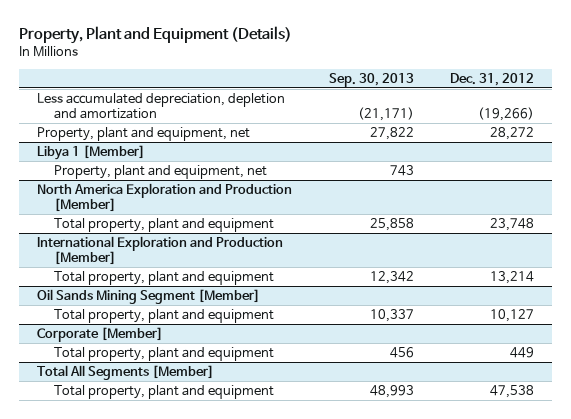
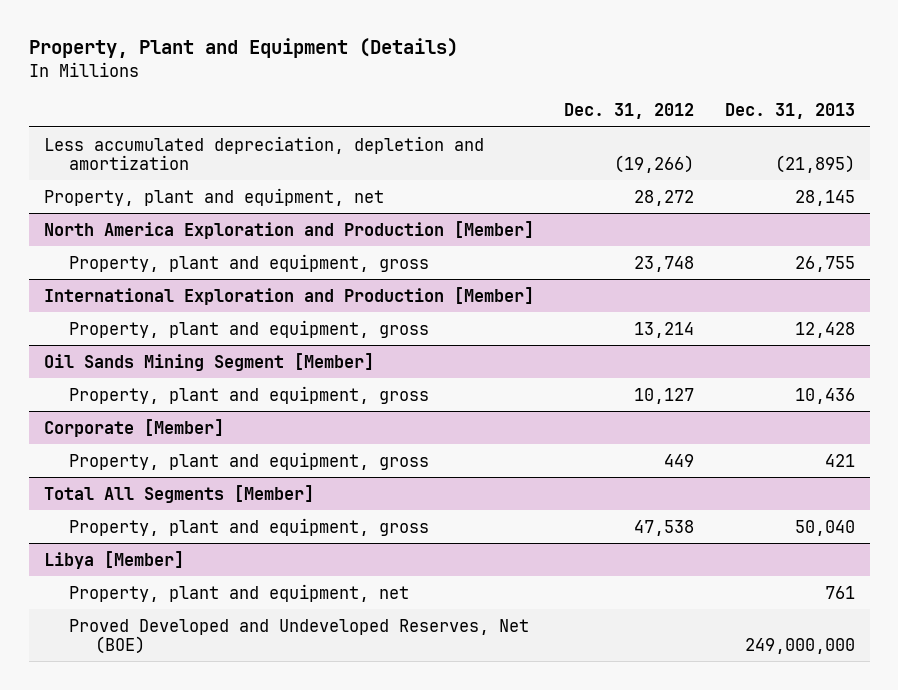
[328,72,414,87] Sep. 30, 2013 -> none
none -> [724,103,855,120] Dec. 31, 2013
[37,145,146,161] Libya 1 [Member] -> none
[54,165,268,180] Property, plant and equipment, net -> none
[54,218,275,233] Total property, plant and equipment -> [69,253,430,272] Property, plant and equipment, gross
[54,271,275,286] Total property, plant and equipment -> [69,319,430,338] Property, plant and equipment, gross
[54,309,275,324] Total property, plant and equipment -> [69,385,430,404] Property, plant and equipment, gross
[54,347,275,362] Total property, plant and equipment -> [69,451,430,470] Property, plant and equipment, gross
[54,385,275,400] Total property, plant and equipment -> [69,517,430,536] Property, plant and equipment, gross
none -> [43,550,184,569] Libya [Member]
none -> [69,583,410,602] Property, plant and equipment, net
none -> [69,618,530,655] Proved Developed and Undeveloped Reserves, Net (BOE)

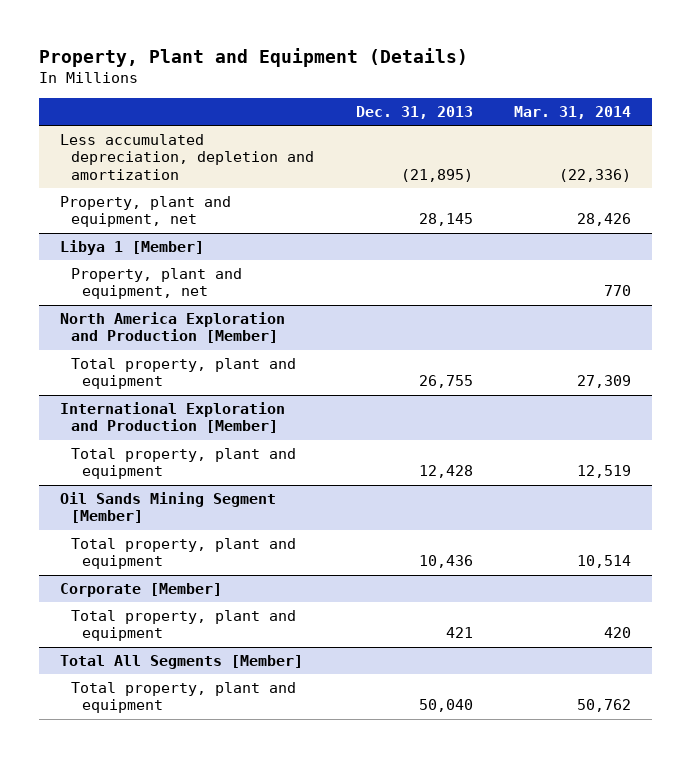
[564,103,695,120] Dec. 31, 2012 -> none
none -> [514,105,632,119] Mar. 31, 2014
none -> [60,240,205,256] Libya 1 [Member]
none -> [70,268,242,300] Property, plant and equipment, net
[69,253,430,272] Property, plant and equipment, gross -> [70,358,296,390] Total property, plant and equipment
[69,319,430,338] Property, plant and equipment, gross -> [70,448,296,480] Total property, plant and equipment
[69,385,430,404] Property, plant and equipment, gross -> [70,538,296,570] Total property, plant and equipment
[69,451,430,470] Property, plant and equipment, gross -> [70,610,296,642] Total property, plant and equipment
[43,550,184,569] Libya [Member] -> none
[69,583,410,602] Property, plant and equipment, net -> none
[69,618,530,655] Proved Developed and Undeveloped Reserves, Net (BOE) -> none
[69,517,430,536] Property, plant and equipment, gross -> [70,682,296,714] Total property, plant and equipment

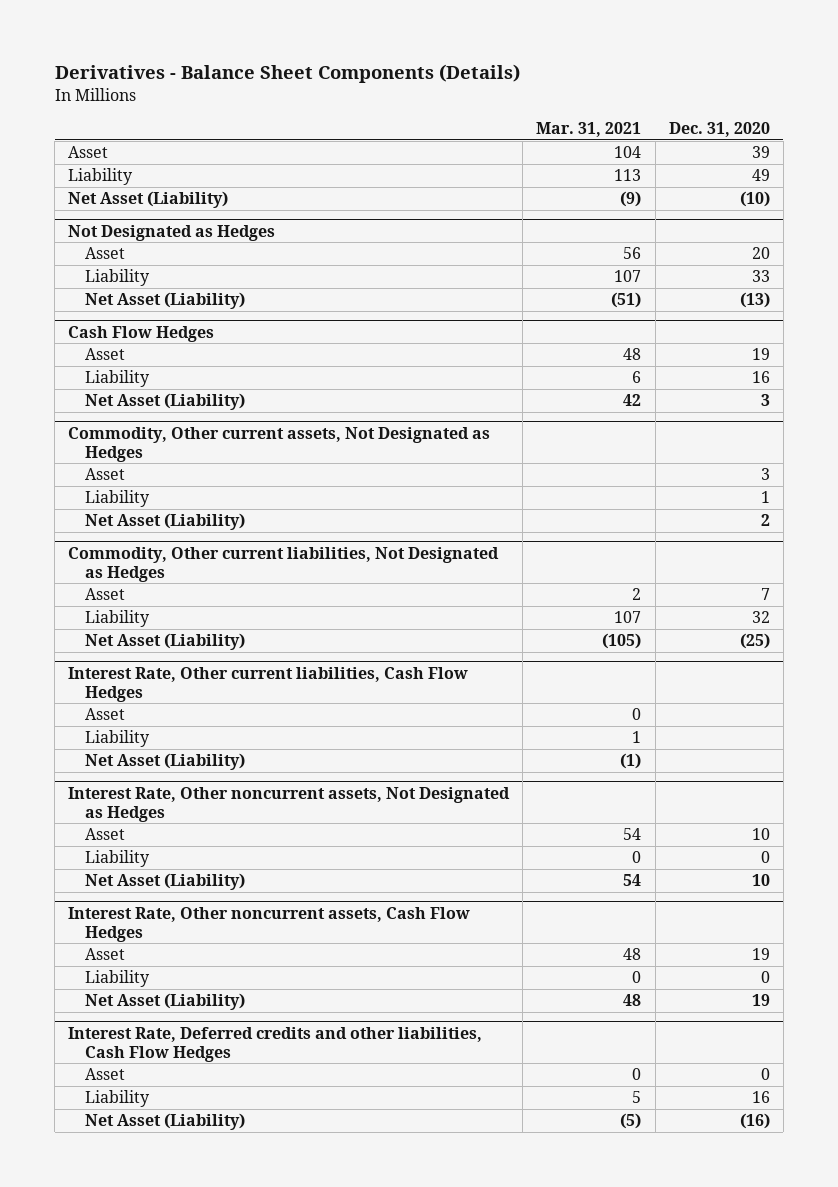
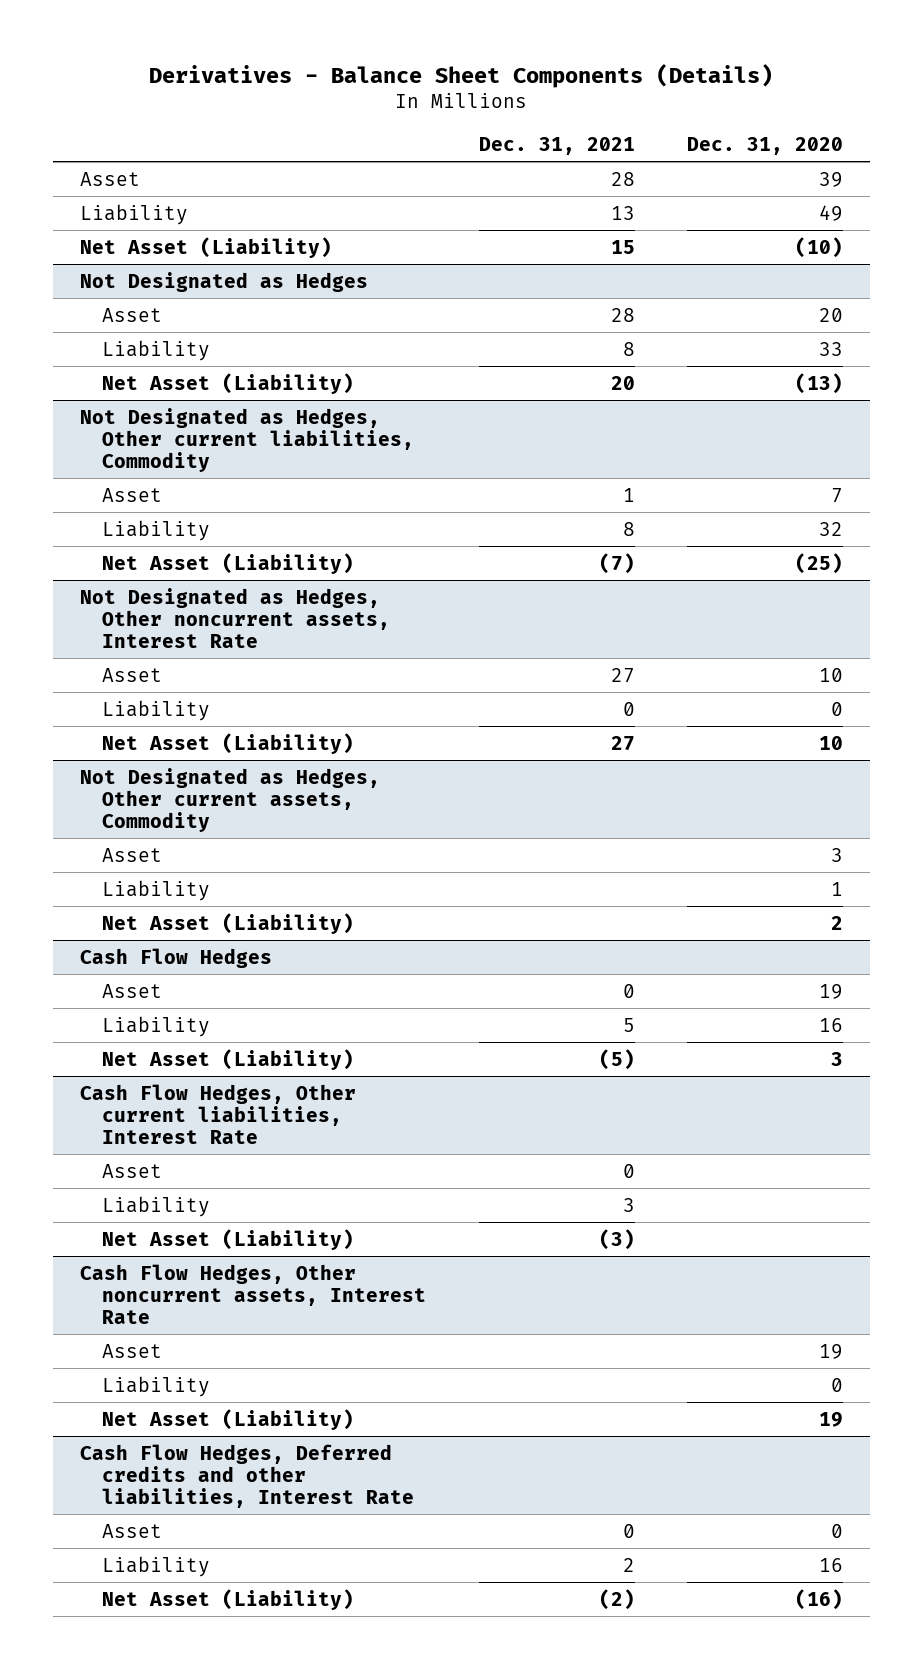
[536,121,642,137] Mar. 31, 2021 -> none
none -> [478,136,635,155] Dec. 31, 2021
none -> [79,407,415,472] Not Designated as Hedges, Other current liabilities, Commodity
none -> [102,487,163,502] Asset
none -> [102,519,211,541] Liability
none -> [102,552,355,574] Net Asset (Liability)
none -> [79,587,391,648] Not Designated as Hedges, Other noncurrent assets, Interest Rate
none -> [102,667,163,682] Asset
none -> [102,699,211,721] Liability
none -> [102,732,355,754] Net Asset (Liability)
none -> [79,767,380,832] Not Designated as Hedges, Other current assets, Commodity
none -> [102,847,163,862] Asset
none -> [102,879,211,901] Liability
none -> [102,912,355,934] Net Asset (Liability)
[68,426,491,462] Commodity, Other current assets, Not Designated as Hedges -> none
[85,468,126,481] Asset -> none
[85,490,151,508] Liability -> none
[85,513,246,531] Net Asset (Liability) -> none
[68,546,500,582] Commodity, Other current liabilities, Not Designated as Hedges -> none
[85,588,126,601] Asset -> none
[85,610,151,628] Liability -> none
[85,633,246,651] Net Asset (Liability) -> none
[68,666,469,702] Interest Rate, Other current liabilities, Cash Flow Hedges -> [79,1083,356,1144] Cash Flow Hedges, Other current liabilities, Interest Rate
[68,786,511,822] Interest Rate, Other noncurrent assets, Not Designated as Hedges -> none
[85,828,126,841] Asset -> none
[85,850,151,868] Liability -> none
[85,873,246,891] Net Asset (Liability) -> none
[68,906,471,942] Interest Rate, Other noncurrent assets, Cash Flow Hedges -> [79,1263,427,1324] Cash Flow Hedges, Other noncurrent assets, Interest Rate
[68,1026,483,1062] Interest Rate, Deferred credits and other liabilities, Cash Flow Hedges -> [79,1443,415,1508] Cash Flow Hedges, Deferred credits and other liabilities, Interest Rate

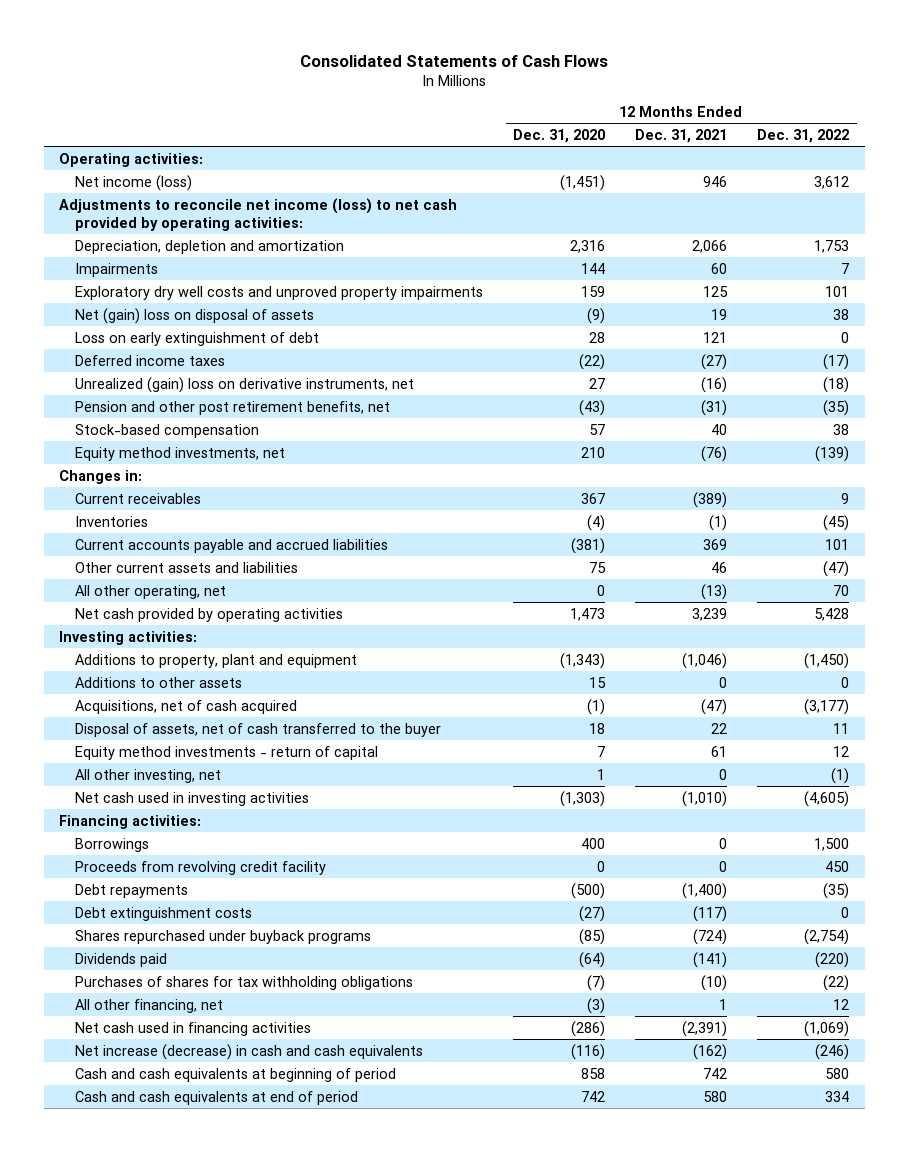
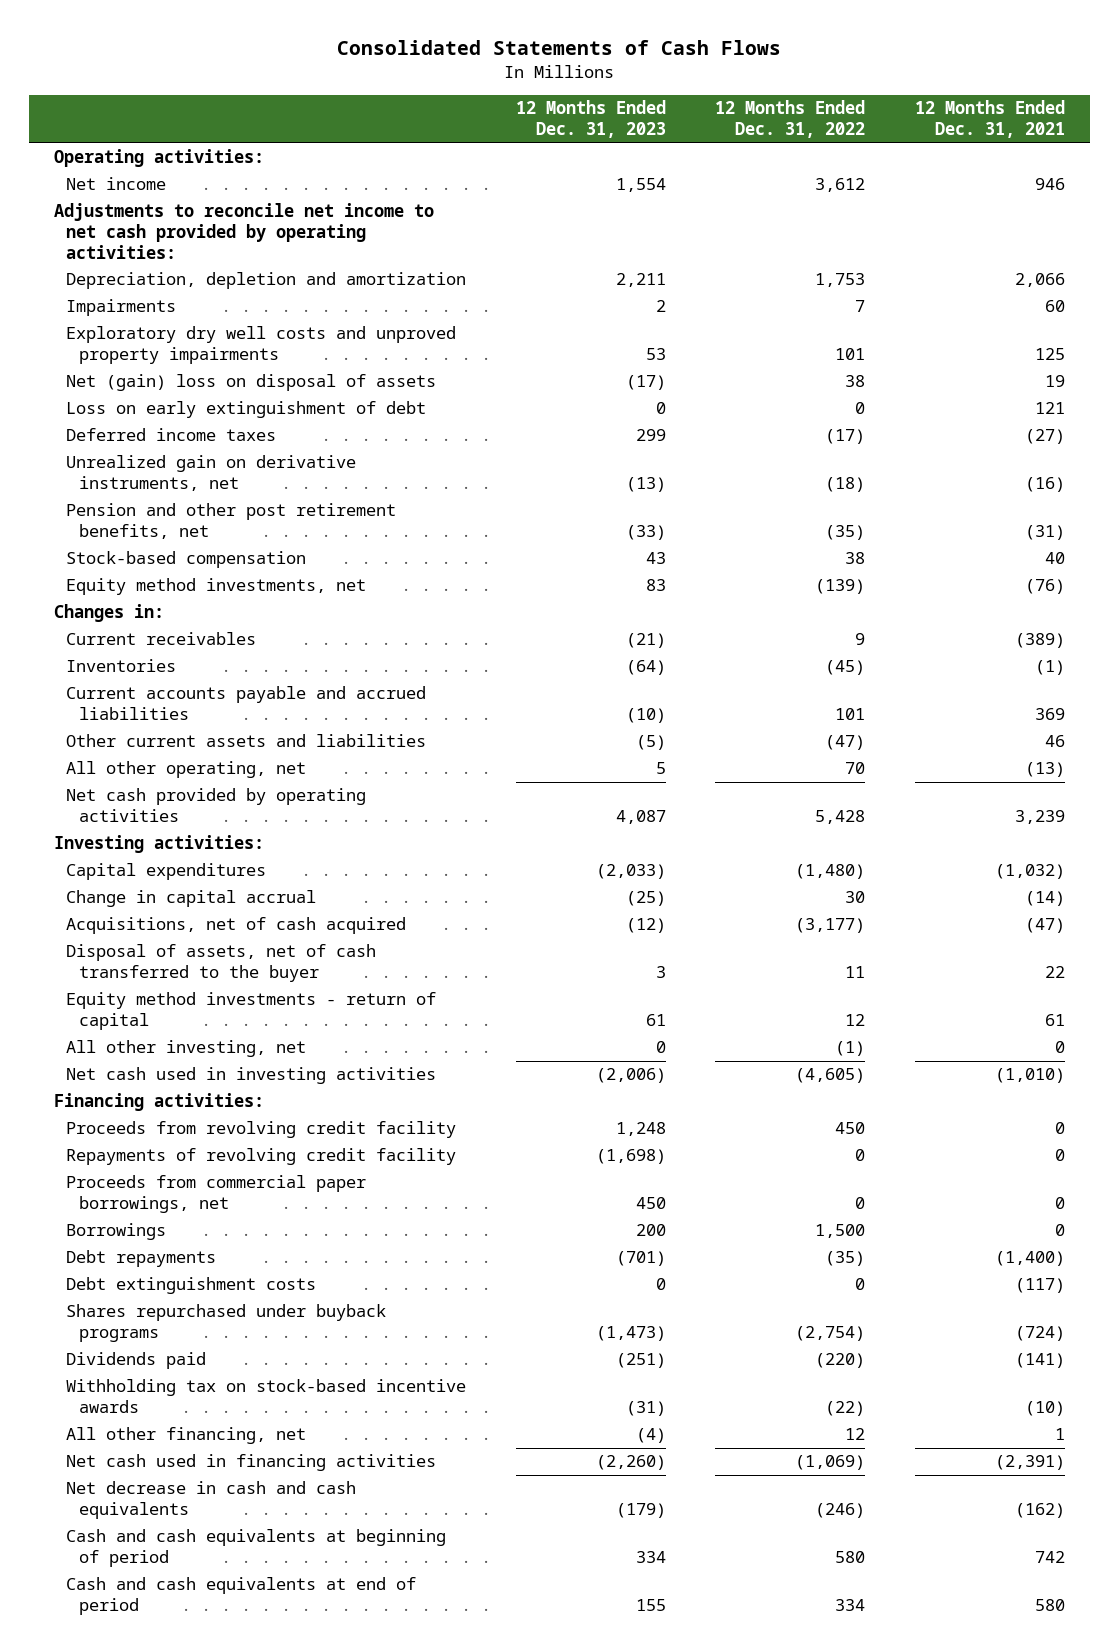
[513,129,606,144] Dec. 31, 2020 -> none
none -> [515,100,666,139] 12 Months Ended Dec. 31, 2023
[74,174,192,191] Net income (loss) -> [66,177,167,191] Net income
[59,197,458,232] Adjustments to reconcile net income (loss) to net cash provided by operating activities: -> [53,203,434,260] Adjustments to reconcile net income to net cash provided by operating activities:
[74,376,414,393] Unrealized (gain) loss on derivative instruments, net -> [66,455,357,492] Unrealized gain on derivative instruments, net
[74,653,357,668] Additions to property, plant and equipment -> none
[74,676,242,688] Additions to other assets -> none
none -> [66,863,267,881] Capital expenditures
none -> [66,890,317,908] Change in capital accrual
none -> [66,1148,457,1166] Repayments of revolving credit facility
none -> [66,1175,367,1214] Proceeds from commercial paper borrowings, net
[74,837,149,852] Borrowings -> [66,1223,167,1241] Borrowings
[74,975,413,990] Purchases of shares for tax withholding obligations -> [66,1379,467,1414] Withholding tax on stock-based incentive awards
[74,1043,423,1060] Net increase (decrease) in cash and cash equivalents -> [66,1481,357,1520] Net decrease in cash and cash equivalents

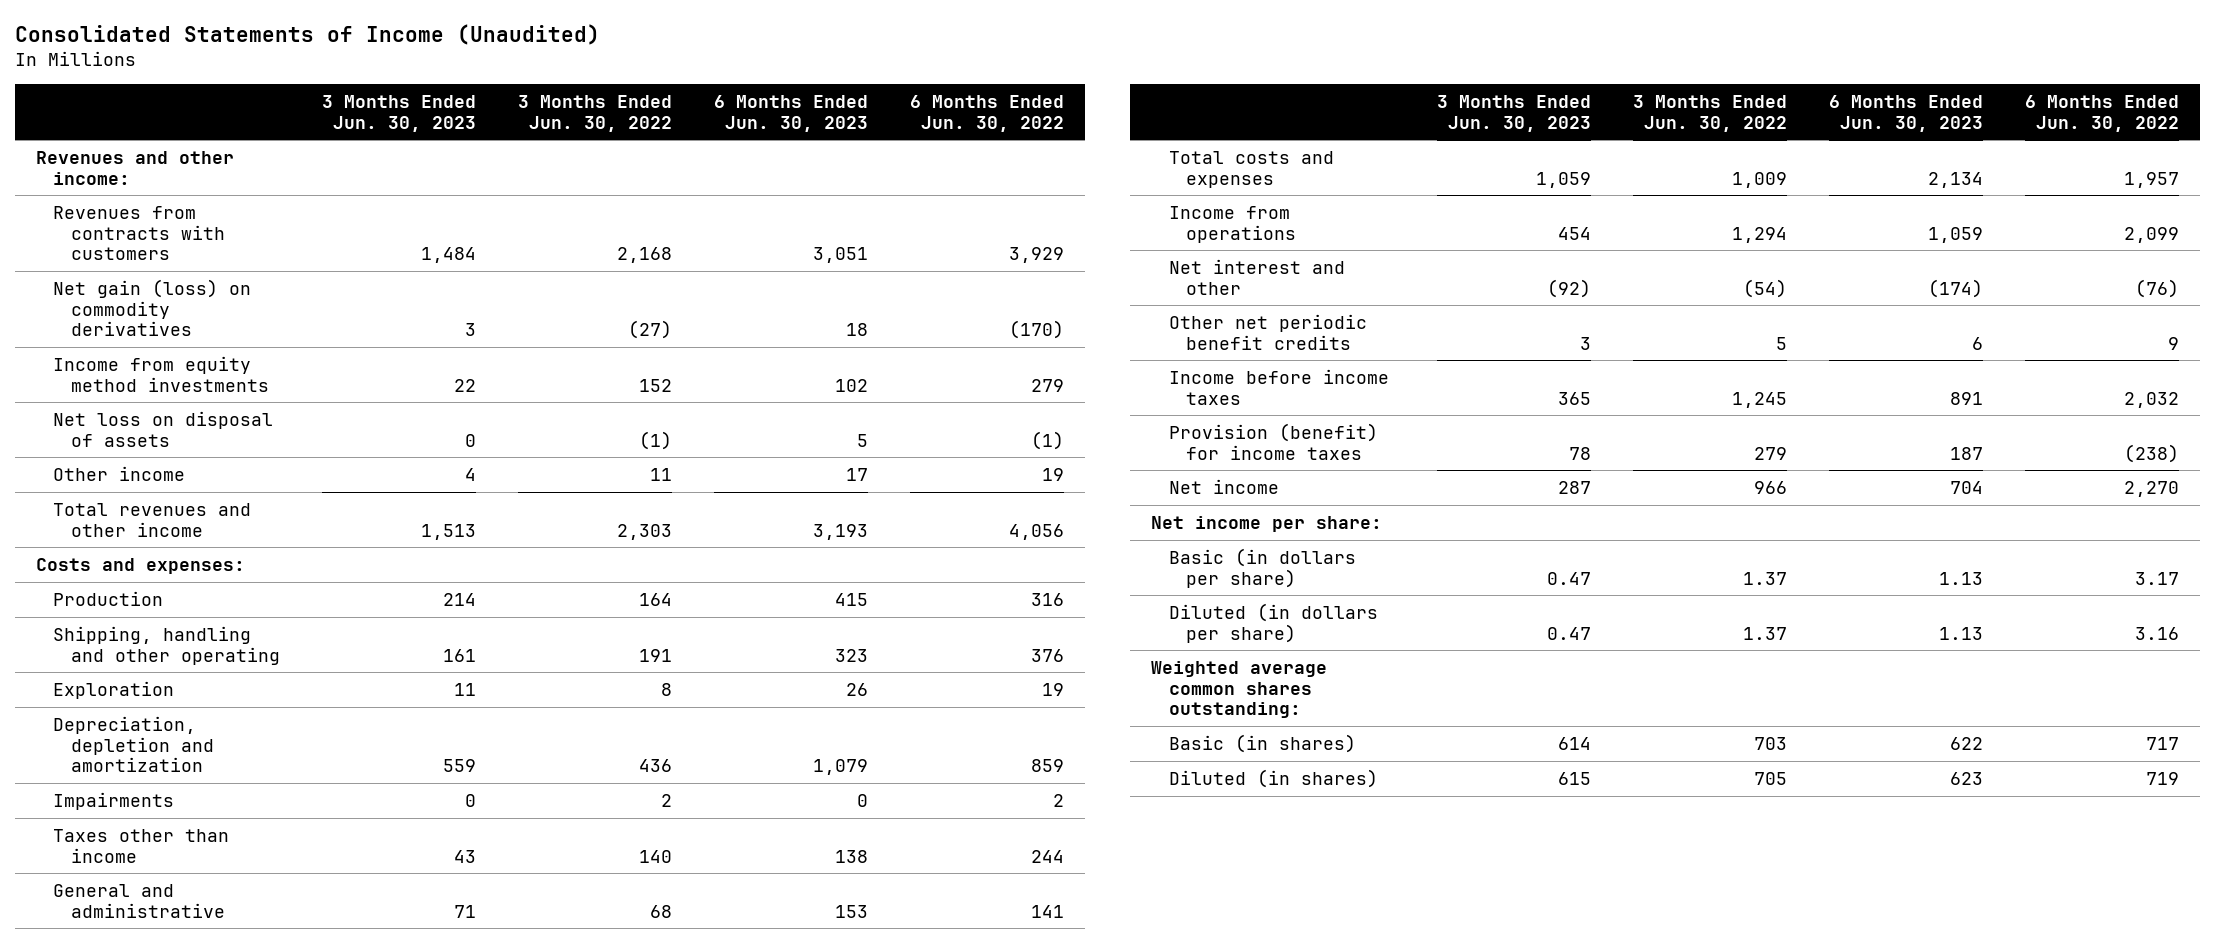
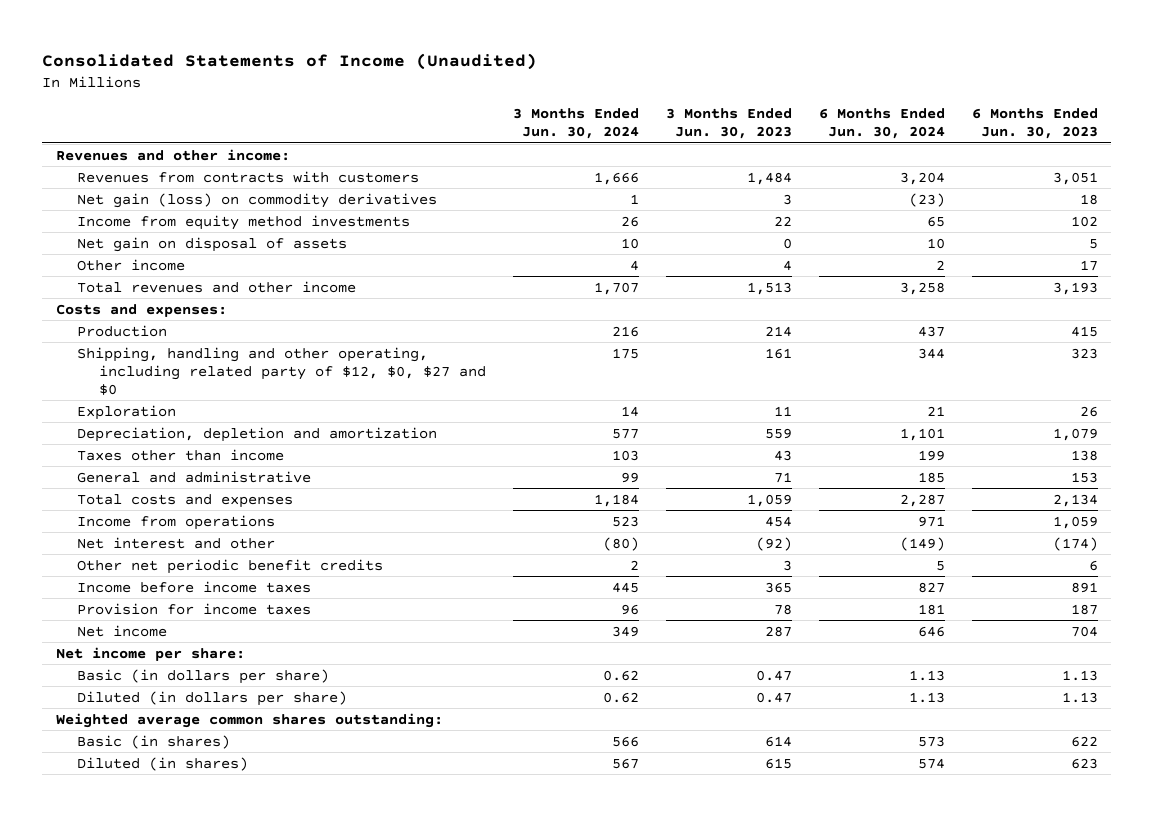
[518,94,673,132] 3 Months Ended Jun. 30, 2022 -> none
[910,94,1065,132] 6 Months Ended Jun. 30, 2022 -> none
none -> [512,108,639,140] 3 Months Ended Jun. 30, 2024
none -> [818,108,945,140] 6 Months Ended Jun. 30, 2024
[53,410,274,447] Net loss on disposal of assets -> [77,236,348,252] Net gain on disposal of assets
[53,625,281,665] Shipping, handling and other operating -> [77,346,487,395] Shipping, handling and other operating, including related party of $12, $0, $27 and $0
[53,791,175,810] Impairments -> none
[1168,422,1378,460] Provision (benefit) for income taxes -> [77,602,312,615] Provision for income taxes

